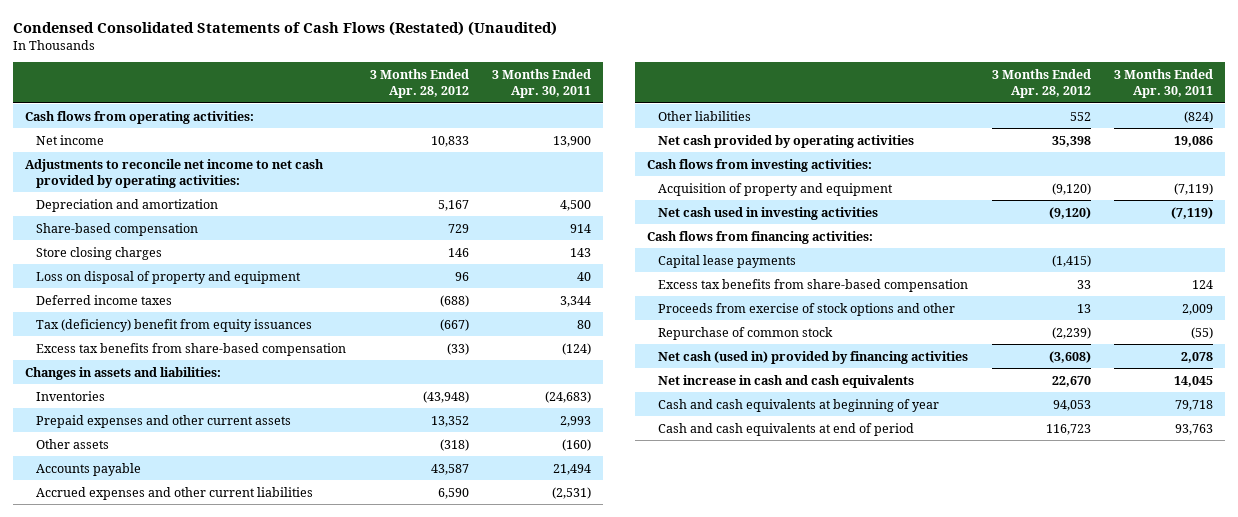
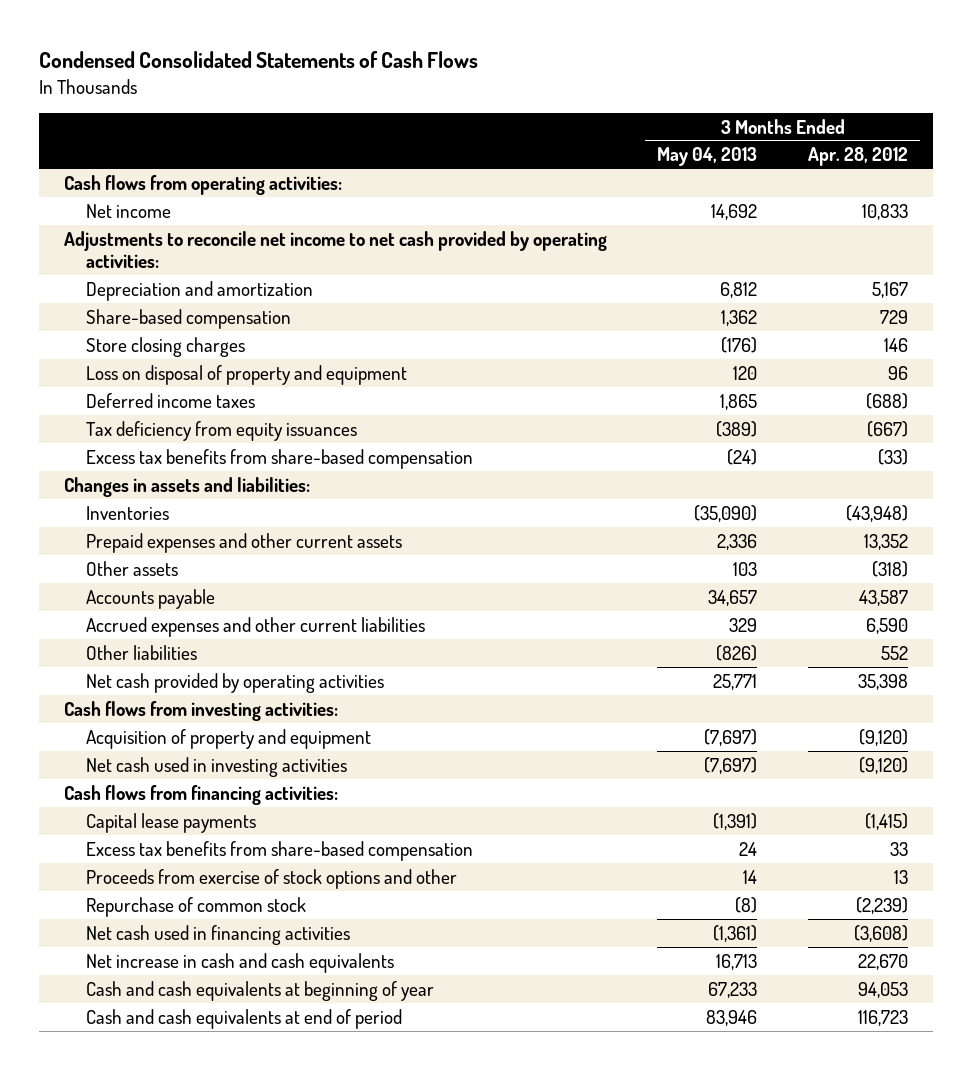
[12,20,557,36] Condensed Consolidated Statements of Cash Flows (Restated) (Unaudited) -> [39,51,479,69] Condensed Consolidated Statements of Cash Flows
[492,69,592,99] 3 Months Ended Apr. 30, 2011 -> none
none -> [657,147,758,167] May 04, 2013
[36,318,313,332] Tax (deficiency) benefit from equity issuances -> [86,420,358,441] Tax deficiency from equity issuances
[657,350,968,364] Net cash (used in) provided by financing activities -> [86,924,351,945] Net cash used in financing activities

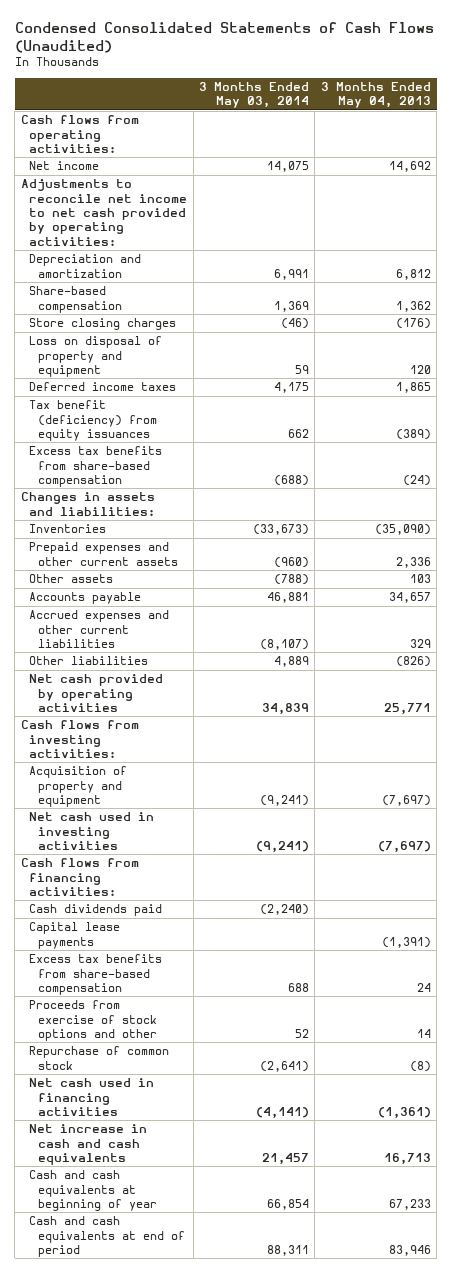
[39,51,479,69] Condensed Consolidated Statements of Cash Flows -> [14,21,434,53] Condensed Consolidated Statements of Cash Flows (Unaudited)
[807,147,908,167] Apr. 28, 2012 -> none
none -> [199,82,310,109] 3 Months Ended May 03, 2014
[86,420,358,441] Tax deficiency from equity issuances -> [29,400,158,441] Tax benefit (deficiency) from equity issuances
none -> [29,904,163,917] Cash dividends paid

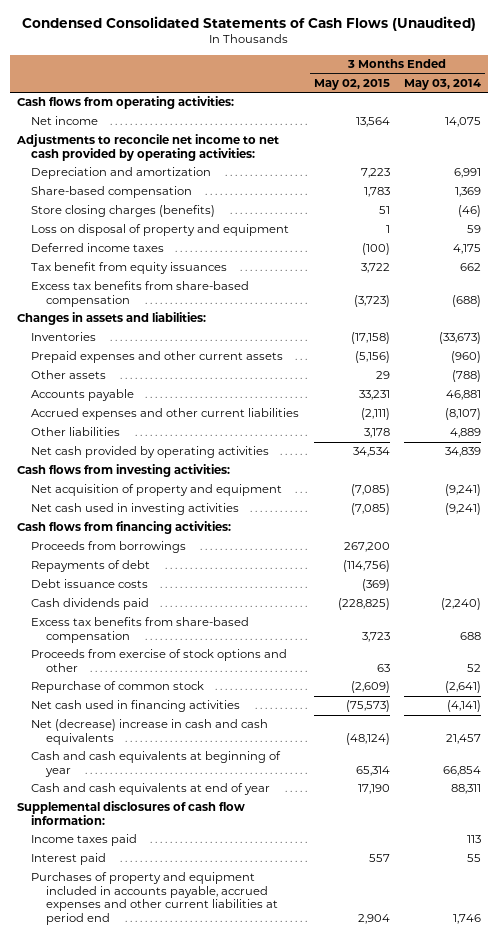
[320,82,431,109] 3 Months Ended May 04, 2013 -> none
none -> [313,78,390,90] May 02, 2015
[29,318,177,331] Store closing charges -> [31,205,216,218] Store closing charges (benefits)
[29,400,158,441] Tax benefit (deficiency) from equity issuances -> [31,262,228,275] Tax benefit from equity issuances
[29,766,128,807] Acquisition of property and equipment -> [31,484,283,497] Net acquisition of property and equipment
none -> [31,541,187,554] Proceeds from borrowings
none -> [31,560,151,573] Repayments of debt
none -> [31,579,149,589] Debt issuance costs
[29,922,121,949] Capital lease payments -> none
[29,1124,148,1165] Net increase in cash and cash equivalents -> [31,719,269,745] Net (decrease) increase in cash and cash equivalents
[29,1216,186,1257] Cash and cash equivalents at end of period -> [31,783,271,796] Cash and cash equivalents at end of year
none -> [17,801,246,825] Supplemental disclosures of cash flow information:
none -> [31,834,138,847] Income taxes paid
none -> [31,853,107,866] Interest paid
none -> [31,872,278,925] Purchases of property and equipment included in accounts payable, accrued expenses and other current liabilities at period end

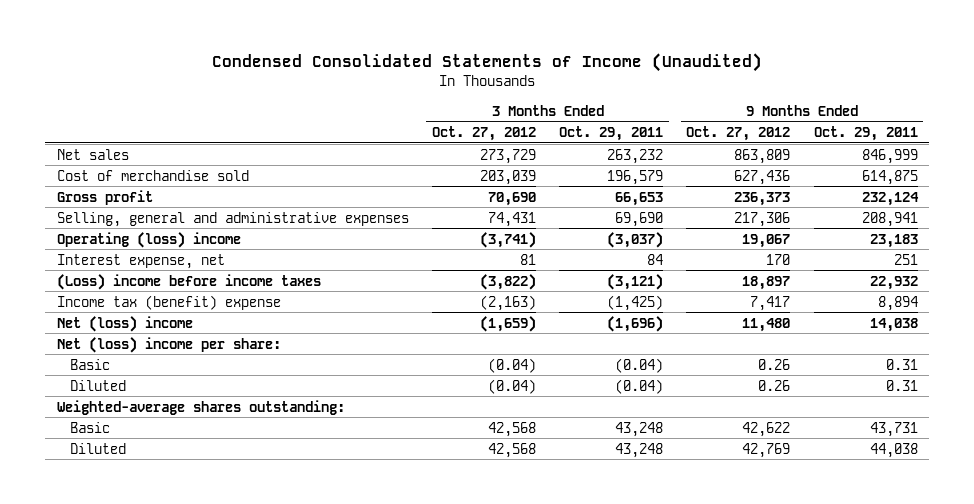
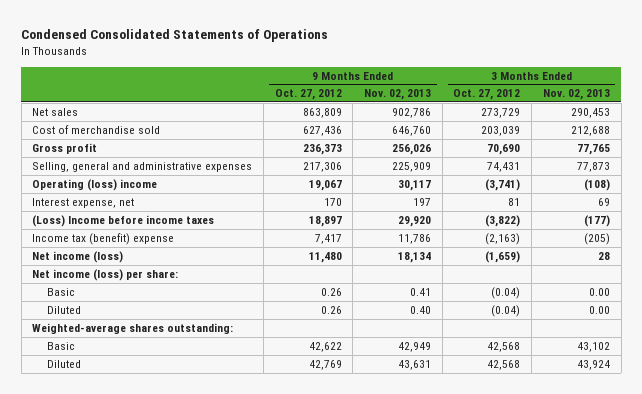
[212,53,763,73] Condensed Consolidated Statements of Income (Unaudited) -> [21,29,329,43] Condensed Consolidated Statements of Operations
[559,125,664,141] Oct. 29, 2011 -> none
[813,125,918,141] Oct. 29, 2011 -> none
none -> [364,89,432,101] Nov. 02, 2013
none -> [542,89,610,101] Nov. 02, 2013
[56,273,321,290] (Loss) income before income taxes -> [32,214,215,227] (Loss) Income before income taxes
[56,315,193,332] Net (loss) income -> [32,250,124,263] Net income (loss)
[56,336,281,353] Net (loss) income per share: -> [32,268,179,281] Net income (loss) per share:

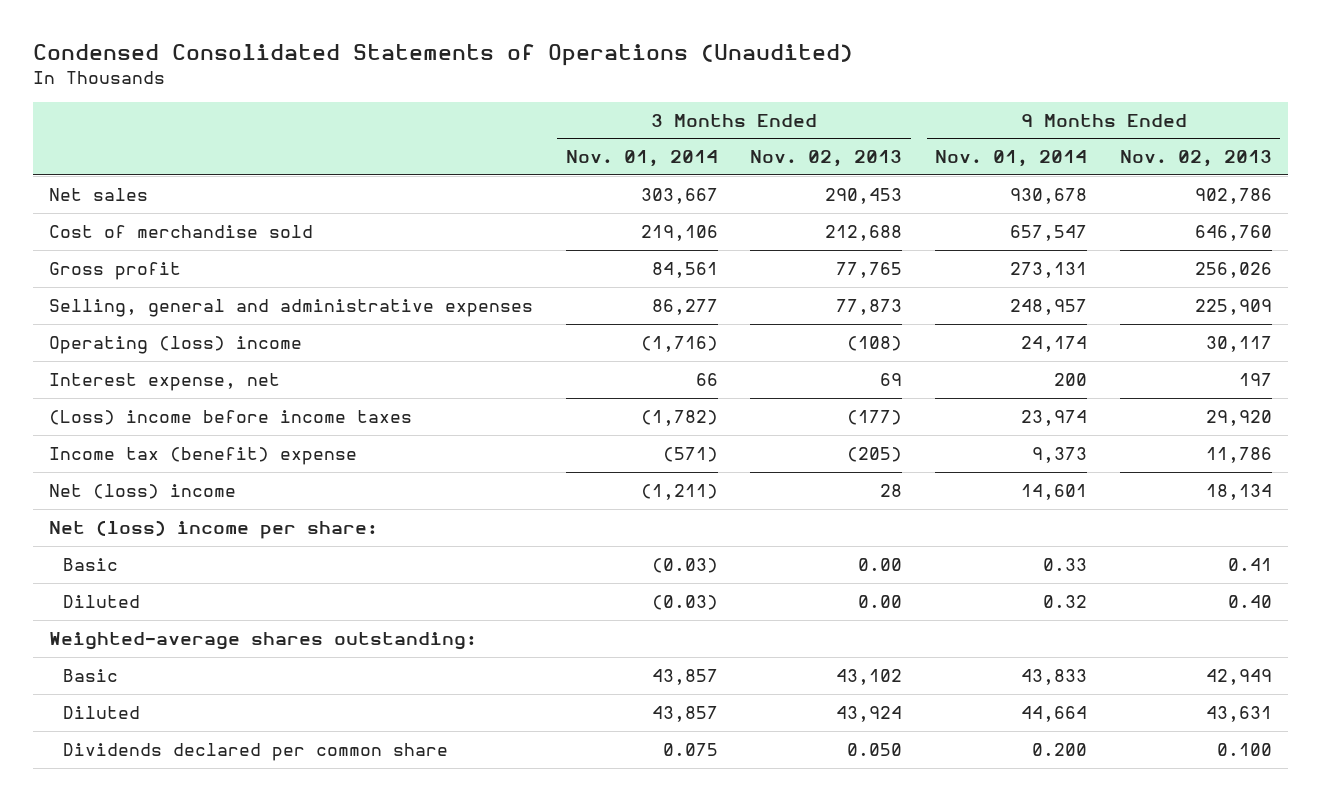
[21,29,329,43] Condensed Consolidated Statements of Operations -> [32,44,853,67] Condensed Consolidated Statements of Operations (Unaudited)
[274,89,342,101] Oct. 27, 2012 -> none
[453,89,521,101] Oct. 27, 2012 -> none
none -> [565,150,718,168] Nov. 01, 2014
none -> [935,150,1088,168] Nov. 01, 2014
[32,214,215,227] (Loss) Income before income taxes -> [48,409,412,425] (Loss) income before income taxes
[32,250,124,263] Net income (loss) -> [48,483,236,499] Net (loss) income
[32,268,179,281] Net income (loss) per share: -> [48,519,378,539] Net (loss) income per share:
none -> [63,742,449,761] Dividends declared per common share

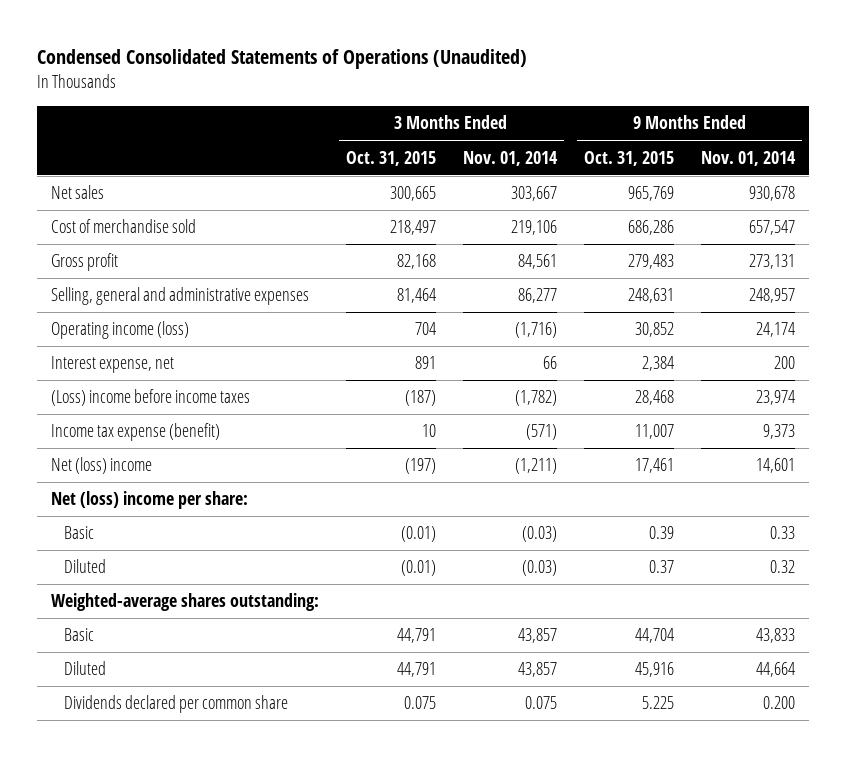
[750,150,903,168] Nov. 02, 2013 -> none
[1119,150,1272,168] Nov. 02, 2013 -> none
none -> [345,150,436,166] Oct. 31, 2015
none -> [584,150,675,166] Oct. 31, 2015
[48,335,302,354] Operating (loss) income -> [50,321,189,340] Operating income (loss)
[48,446,357,465] Income tax (benefit) expense -> [50,423,220,442] Income tax expense (benefit)

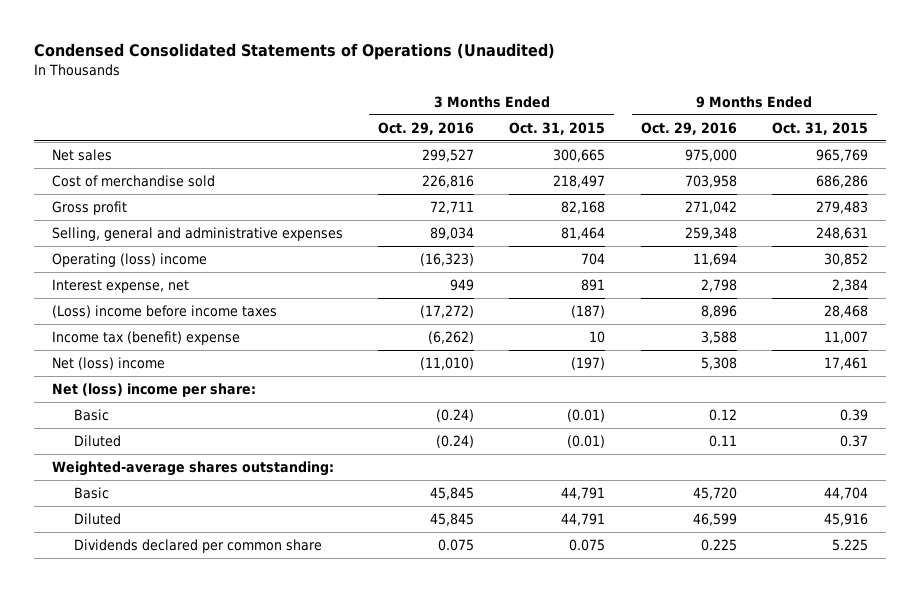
[462,150,558,166] Nov. 01, 2014 -> none
[701,150,797,166] Nov. 01, 2014 -> none
none -> [377,121,474,135] Oct. 29, 2016
none -> [640,121,737,135] Oct. 29, 2016
[50,321,189,340] Operating income (loss) -> [51,253,207,268] Operating (loss) income
[50,423,220,442] Income tax expense (benefit) -> [51,331,240,346] Income tax (benefit) expense

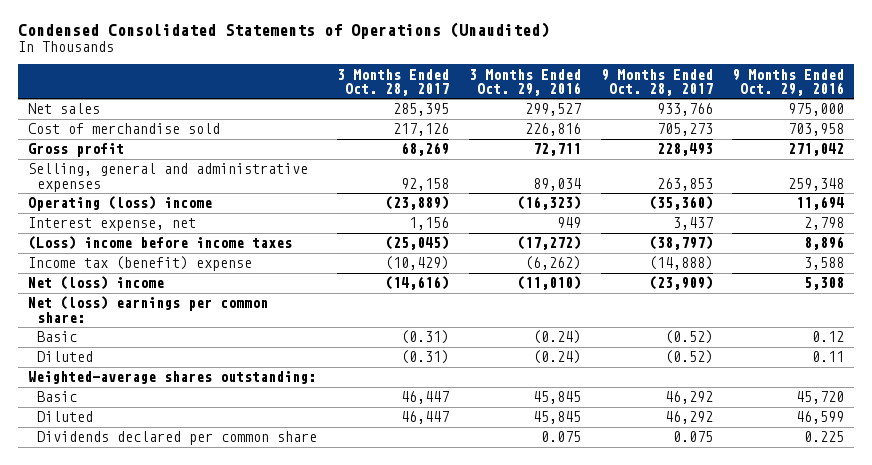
[509,121,606,135] Oct. 31, 2015 -> none
[771,121,868,135] Oct. 31, 2015 -> none
none -> [336,68,449,96] 3 Months Ended Oct. 28, 2017
none -> [600,68,713,96] 9 Months Ended Oct. 28, 2017
[51,383,256,398] Net (loss) income per share: -> [27,296,268,323] Net (loss) earnings per common share:

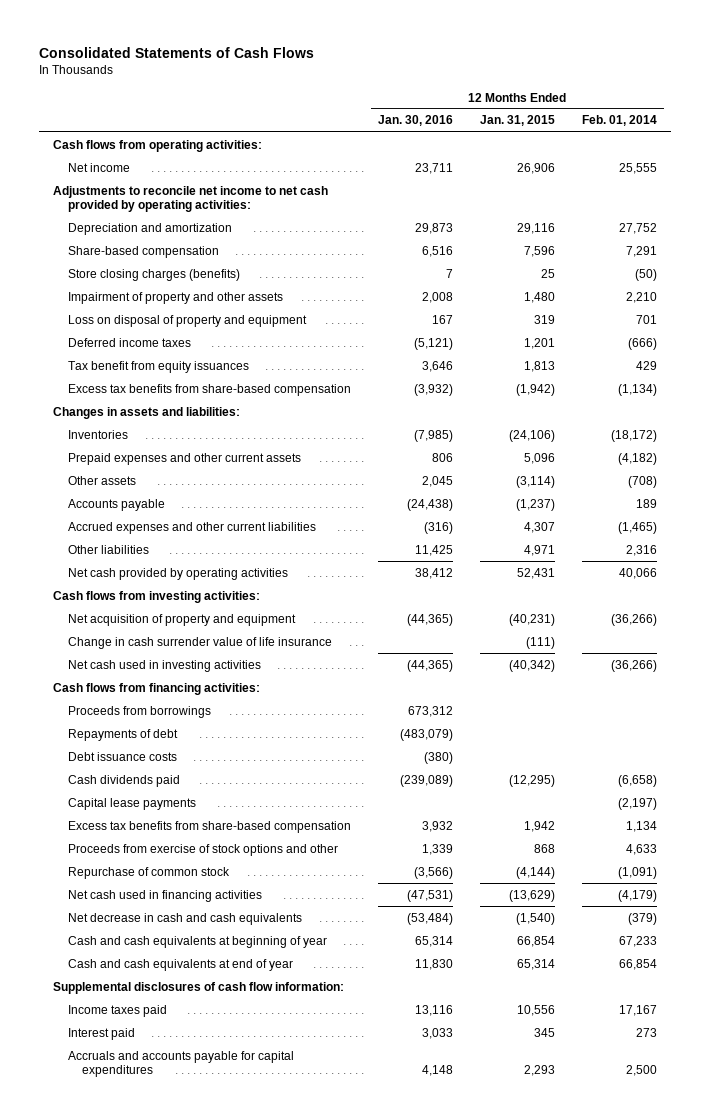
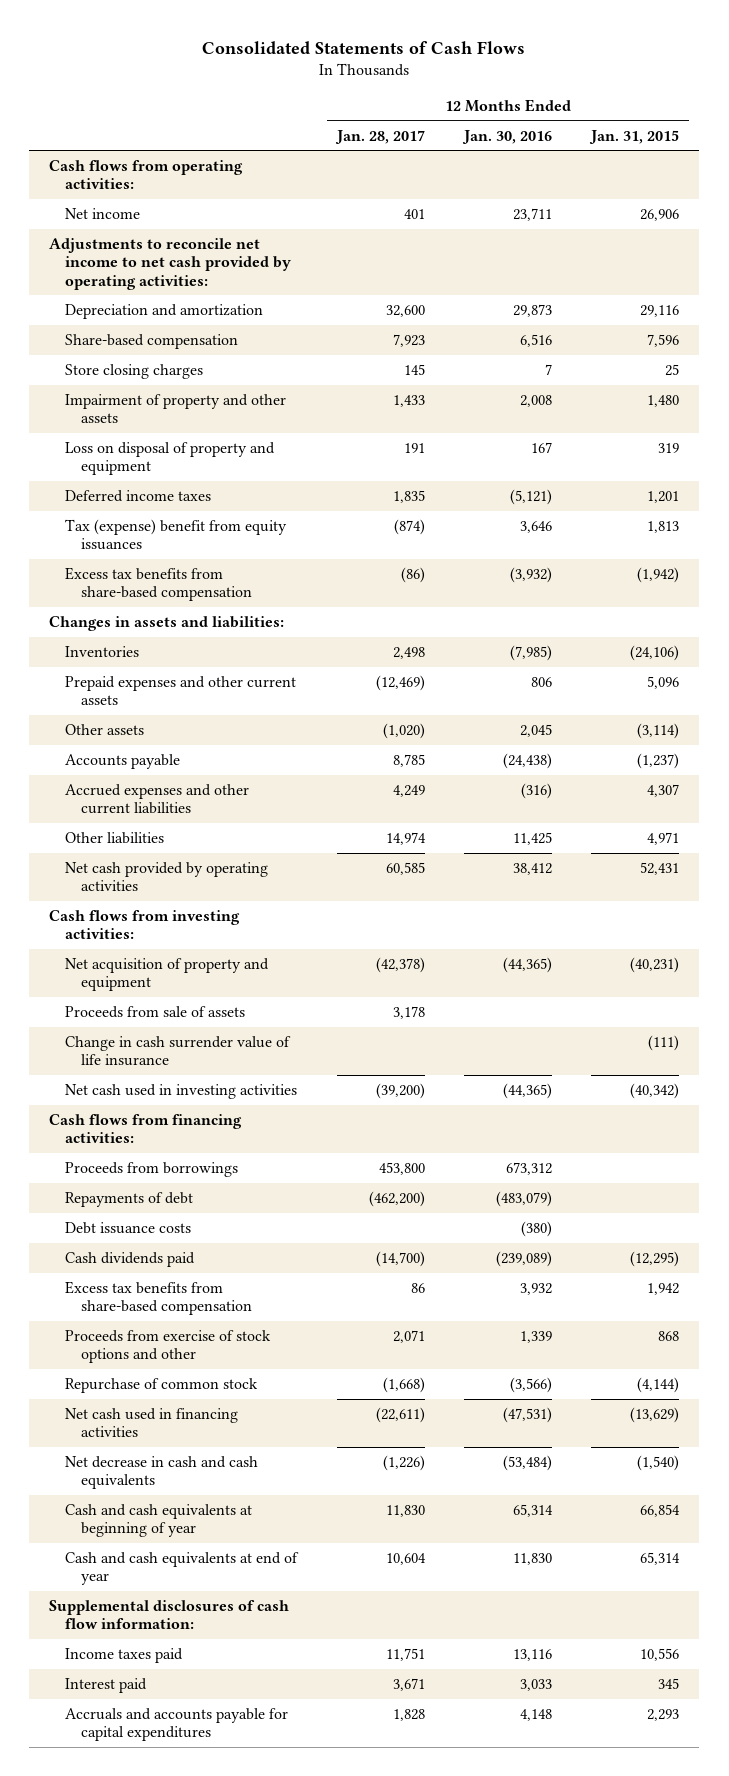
[582,115,658,127] Feb. 01, 2014 -> none
none -> [334,129,425,144] Jan. 28, 2017
[67,268,240,281] Store closing charges (benefits) -> [65,363,204,379] Store closing charges
[67,360,249,373] Tax benefit from equity issuances -> [65,518,288,551] Tax (expense) benefit from equity issuances
none -> [65,1005,246,1018] Proceeds from sale of assets
[67,797,196,810] Capital lease payments -> none

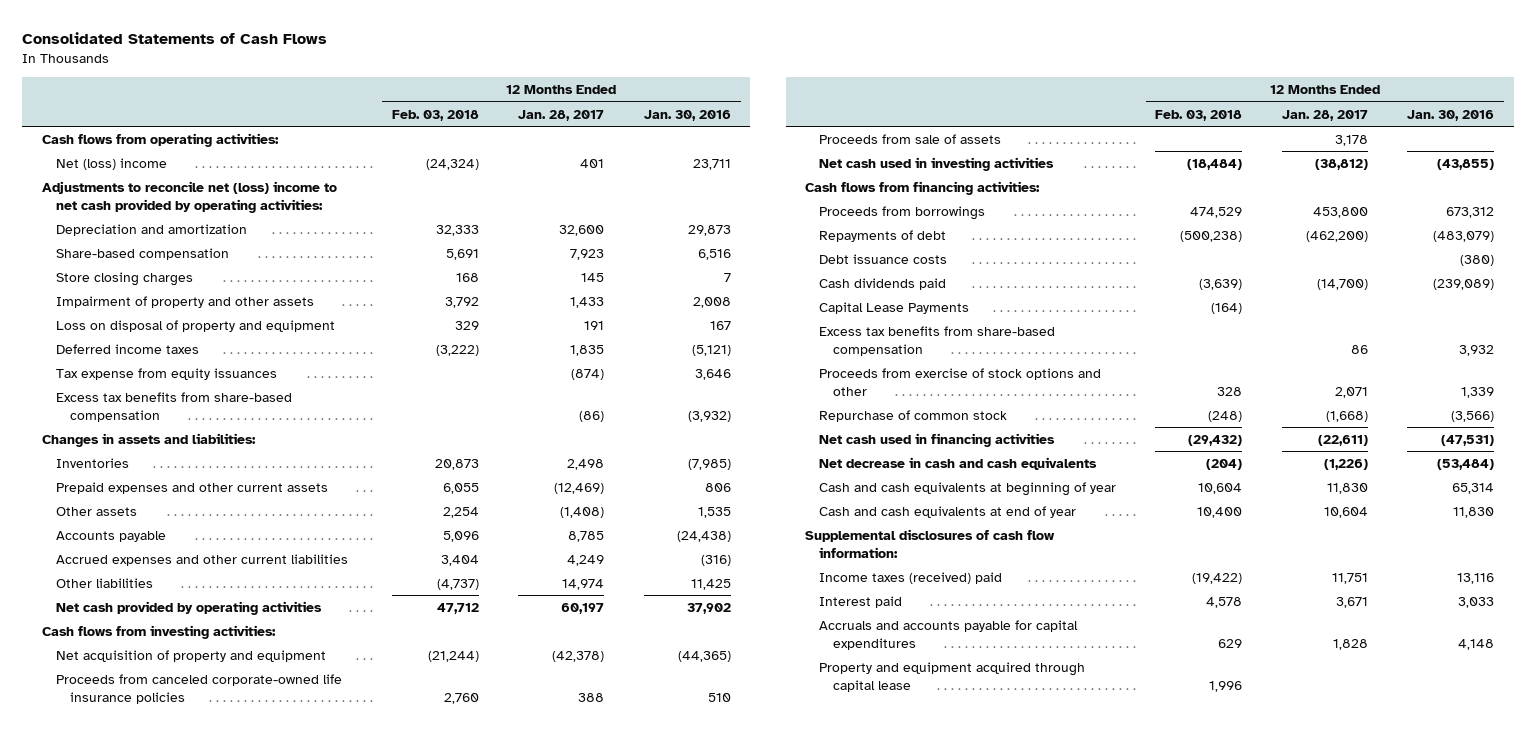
[589,129,680,144] Jan. 31, 2015 -> none
none -> [392,109,480,121] Feb. 03, 2018
[65,207,141,219] Net income -> [55,157,167,170] Net (loss) income
[49,237,292,290] Adjustments to reconcile net income to net cash provided by operating activities: -> [41,180,337,213] Adjustments to reconcile net (loss) income to net cash provided by operating activities:
[65,518,288,551] Tax (expense) benefit from equity issuances -> [55,367,277,380] Tax expense from equity issuances
[382,722,425,739] (1,020) -> [560,506,605,518] (1,408)
[519,723,552,737] 2,045 -> [697,506,731,518] 1,535
[385,861,425,875] 60,585 -> [561,602,605,614] 60,197
[512,862,552,875] 38,412 -> [686,602,731,614] 37,902
none -> [55,673,342,704] Proceeds from canceled corporate-owned life insurance policies
[65,1035,292,1067] Change in cash surrender value of life insurance -> none
[375,1082,425,1099] (39,200) -> [1314,158,1368,170] (38,812)
[502,1082,552,1099] (44,365) -> [1437,158,1495,170] (43,855)
none -> [819,301,970,314] Capital Lease Payments
[65,1647,184,1663] Income taxes paid -> [819,571,1003,584] Income taxes (received) paid
none -> [819,661,1086,692] Property and equipment acquired through capital lease

